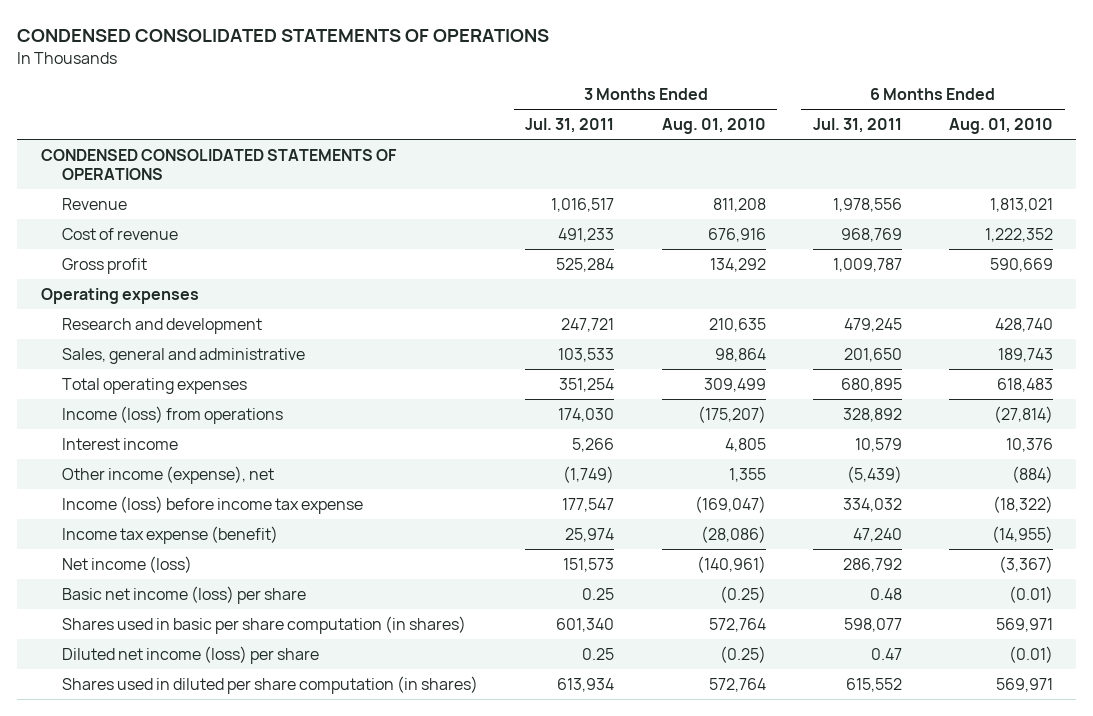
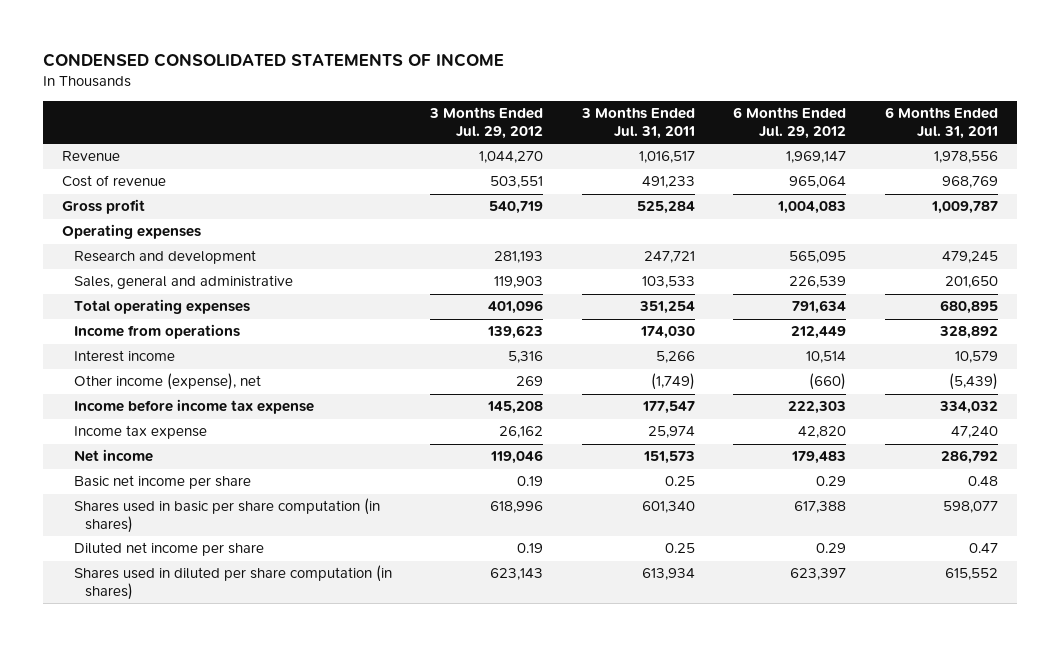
[16,28,549,42] CONDENSED CONSOLIDATED STATEMENTS OF OPERATIONS -> [42,53,504,68] CONDENSED CONSOLIDATED STATEMENTS OF INCOME
[661,118,766,135] Aug. 01, 2010 -> none
[948,118,1053,135] Aug. 01, 2010 -> none
none -> [429,107,544,140] 3 Months Ended Jul. 29, 2012
none -> [733,107,847,140] 6 Months Ended Jul. 29, 2012
[40,148,397,181] CONDENSED CONSOLIDATED STATEMENTS OF OPERATIONS -> none
[62,405,284,424] Income (loss) from operations -> [73,324,240,340] Income from operations
[62,495,364,514] Income (loss) before income tax expense -> [73,399,314,415] Income before income tax expense
[62,525,279,544] Income tax expense (benefit) -> [73,425,207,440] Income tax expense
[62,555,193,573] Net income (loss) -> [73,449,153,463] Net income
[62,585,307,604] Basic net income (loss) per share -> [73,475,251,490] Basic net income per share
[62,645,320,664] Diluted net income (loss) per share -> [73,542,264,557] Diluted net income per share

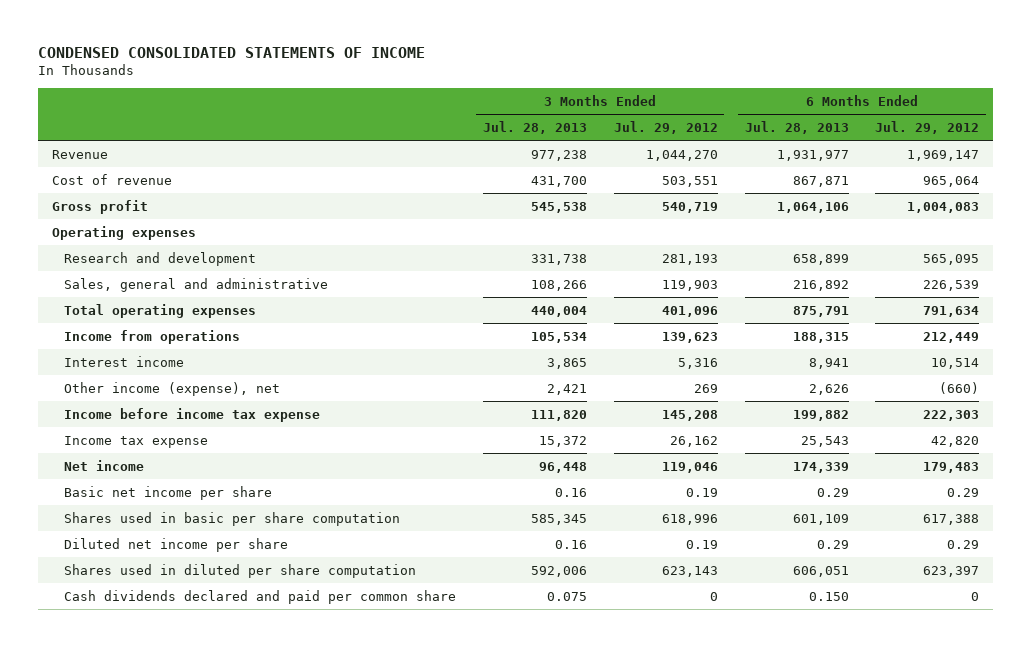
[580,107,695,140] 3 Months Ended Jul. 31, 2011 -> none
[884,107,998,140] 6 Months Ended Jul. 31, 2011 -> none
none -> [482,120,587,134] Jul. 28, 2013
none -> [744,120,849,134] Jul. 28, 2013
[73,498,380,534] Shares used in basic per share computation (in shares) -> [64,511,401,526] Shares used in basic per share computation
[73,565,392,601] Shares used in diluted per share computation (in shares) -> [64,563,417,578] Shares used in diluted per share computation
none -> [64,589,457,604] Cash dividends declared and paid per common share

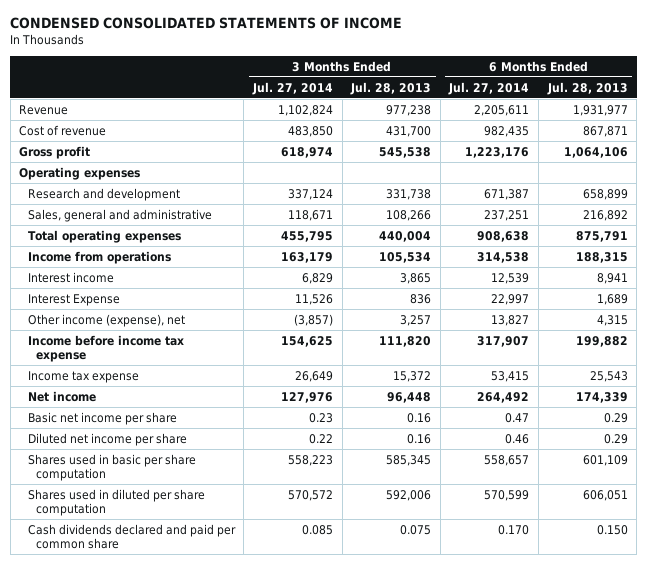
[613,120,718,134] Jul. 29, 2012 -> none
[875,120,980,134] Jul. 29, 2012 -> none
none -> [252,81,334,95] Jul. 27, 2014
none -> [448,81,530,95] Jul. 27, 2014
none -> [27,293,120,306] Interest Expense
[546,383,587,395] 2,421 -> [400,314,432,326] 3,257
[808,383,849,395] 2,626 -> [596,314,628,326] 4,315
[64,511,401,526] Shares used in basic per share computation -> [27,453,196,482] Shares used in basic per share computation

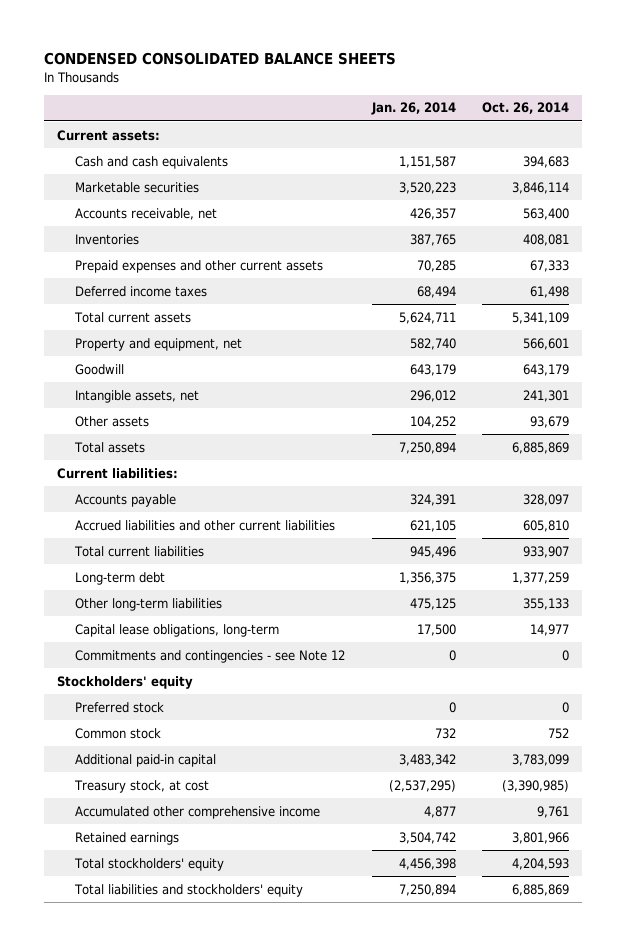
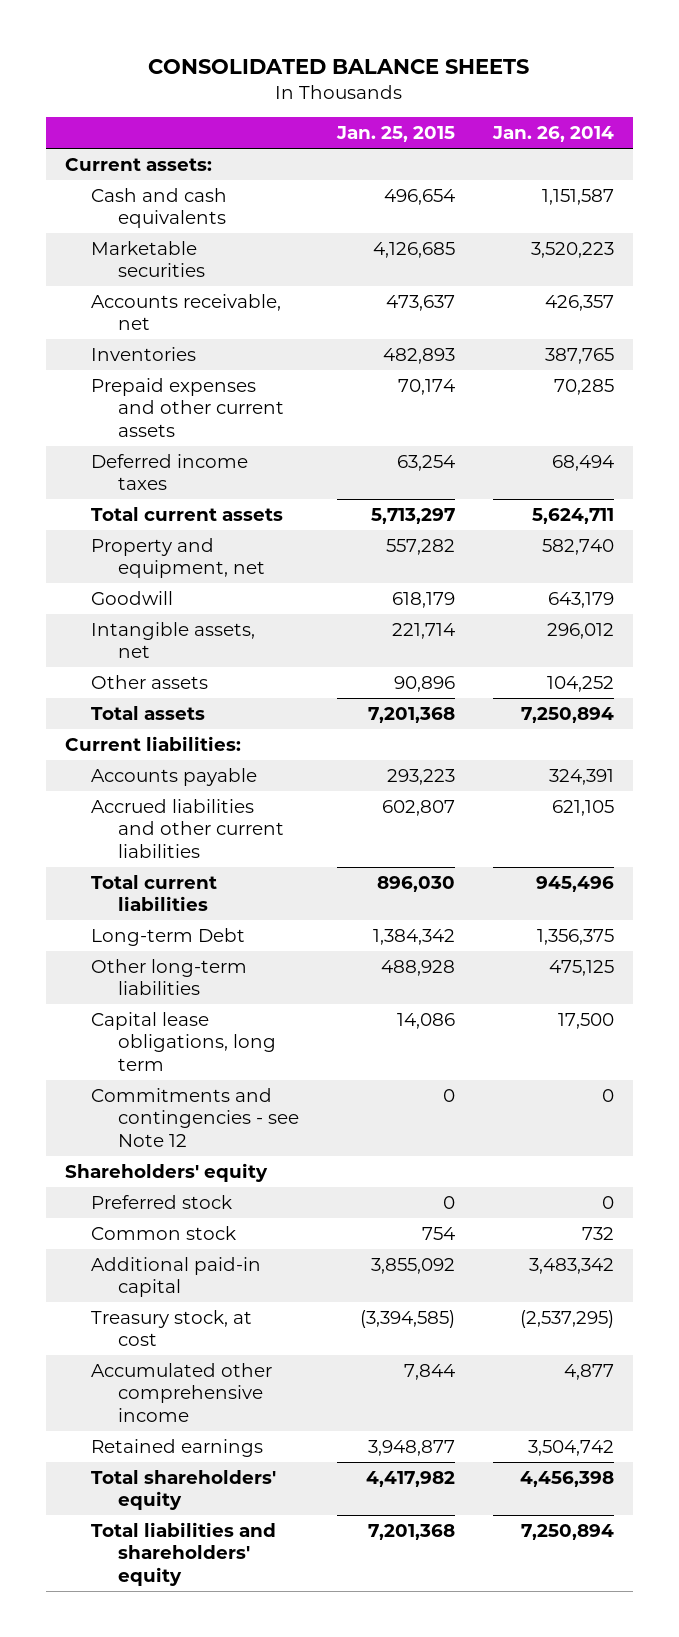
[44,52,397,66] CONDENSED CONSOLIDATED BALANCE SHEETS -> [148,59,530,75] CONSOLIDATED BALANCE SHEETS
[481,102,569,115] Oct. 26, 2014 -> none
none -> [336,126,456,143] Jan. 25, 2015
[75,571,166,585] Long-term debt -> [91,927,246,946] Long-term Debt
[75,623,280,637] Capital lease obligations, long-term -> [91,1011,277,1071] Capital lease obligations, long term
[57,675,194,689] Stockholders' equity -> [64,1162,268,1182] Shareholders' equity
[74,857,225,871] Total stockholders' equity -> [91,1469,277,1511] Total shareholders' equity
[74,883,304,897] Total liabilities and stockholders' equity -> [91,1521,277,1586] Total liabilities and shareholders' equity

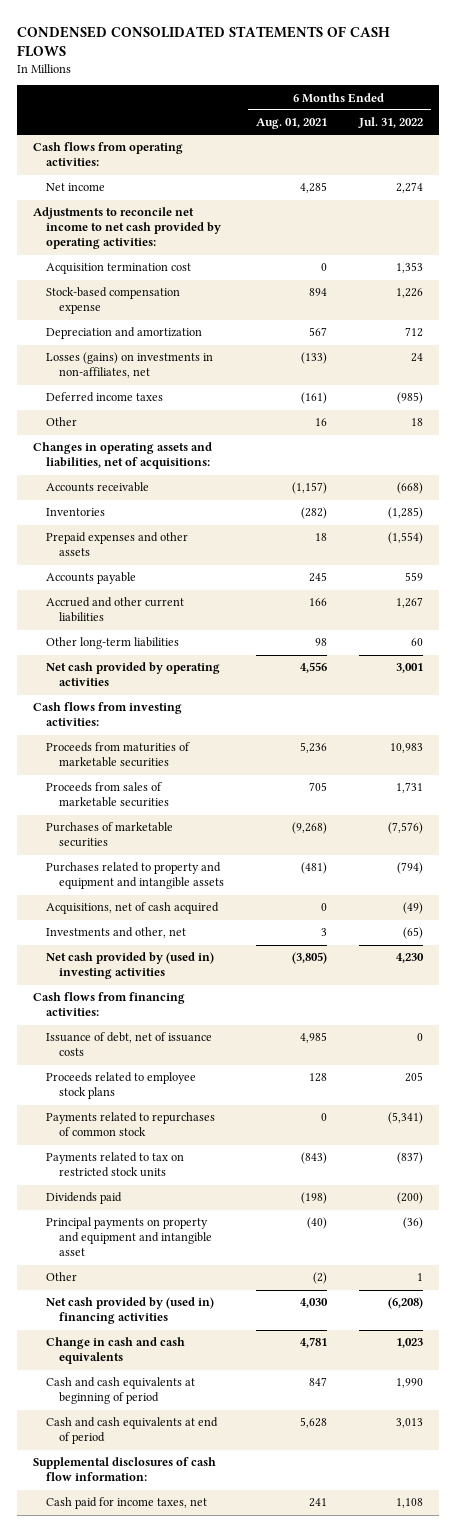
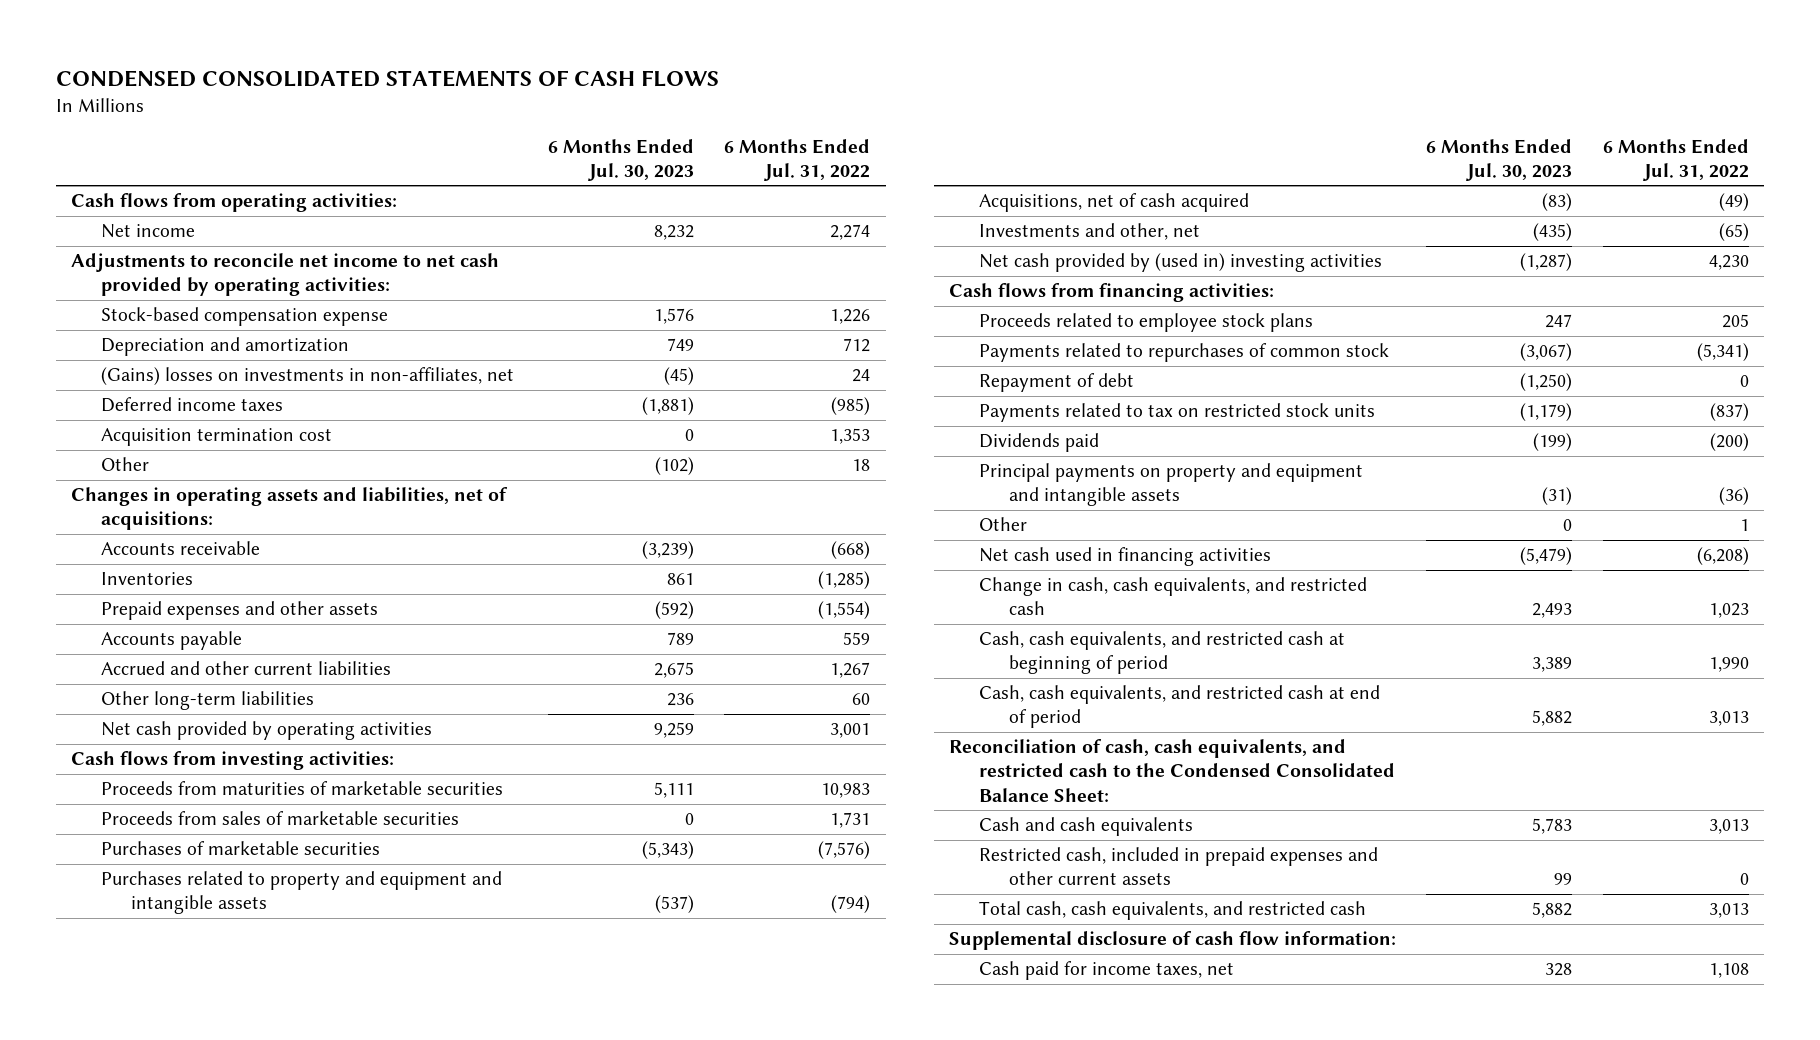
[255,118,327,130] Aug. 01, 2021 -> none
none -> [548,138,695,181] 6 Months Ended Jul. 30, 2023
[46,352,214,379] Losses (gains) on investments in non-affiliates, net -> [100,367,514,386] (Gains) losses on investments in non-affiliates, net
[46,263,192,275] Acquisition termination cost -> [100,428,332,447] Acquisition termination cost
[46,1032,213,1057] Issuance of debt, net of issuance costs -> none
none -> [979,373,1135,393] Repayment of debt
[46,1217,212,1257] Principal payments on property and equipment and intangible asset -> [979,463,1364,507] Principal payments on property and equipment and intangible assets
[46,1297,215,1325] Net cash provided by (used in) financing activities -> [979,547,1272,567] Net cash used in financing activities
[46,1337,186,1365] Change in cash and cash equivalents -> [979,577,1368,616] Change in cash, cash equivalents, and restricted cash
[46,1377,196,1405] Cash and cash equivalents at beginning of period -> [979,631,1346,675] Cash, cash equivalents, and restricted cash at beginning of period
[46,1417,219,1445] Cash and cash equivalents at end of period -> [979,685,1381,729] Cash, cash equivalents, and restricted cash at end of period
none -> [949,739,1396,802] Reconciliation of cash, cash equivalents, and restricted cash to the Condensed Consolidated Balance Sheet:
none -> [979,817,1194,837] Cash and cash equivalents
none -> [979,847,1379,886] Restricted cash, included in prepaid expenses and other current assets
none -> [979,901,1367,921] Total cash, cash equivalents, and restricted cash
[33,1457,217,1482] Supplemental disclosures of cash flow information: -> [949,931,1397,951] Supplemental disclosure of cash flow information:

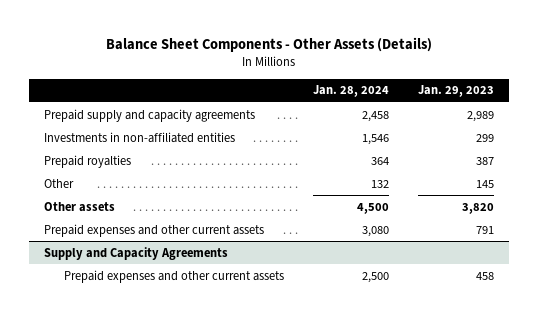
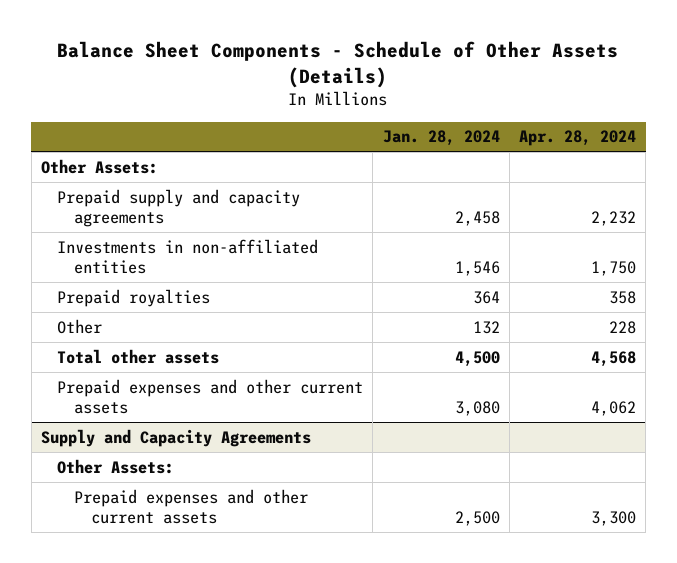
[106,36,433,52] Balance Sheet Components - Other Assets (Details) -> [57,40,619,88] Balance Sheet Components - Schedule of Other Assets (Details)
[418,85,495,98] Jan. 29, 2023 -> none
none -> [519,130,637,147] Apr. 28, 2024
none -> [40,158,158,174] Other Assets:
[43,201,115,212] Other assets -> [57,348,220,364] Total other assets
none -> [57,458,175,474] Other Assets:

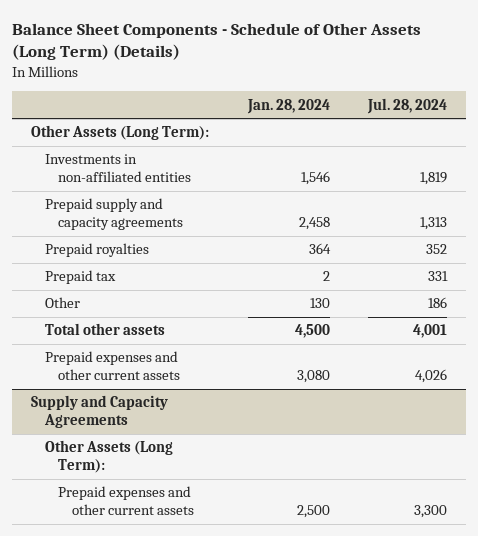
[57,40,619,88] Balance Sheet Components - Schedule of Other Assets (Details) -> [11,22,421,61] Balance Sheet Components - Schedule of Other Assets (Long Term) (Details)
[519,130,637,147] Apr. 28, 2024 -> none
none -> [367,97,448,114] Jul. 28, 2024
[40,158,158,174] Other Assets: -> [31,125,210,141] Other Assets (Long Term):
[57,188,301,227] Prepaid supply and capacity agreements -> [44,198,184,231] Prepaid supply and capacity agreements
none -> [44,270,116,285] Prepaid tax
[472,320,500,334] 132 -> [309,298,330,309] 130
[57,458,175,474] Other Assets: -> [44,440,173,474] Other Assets (Long Term):

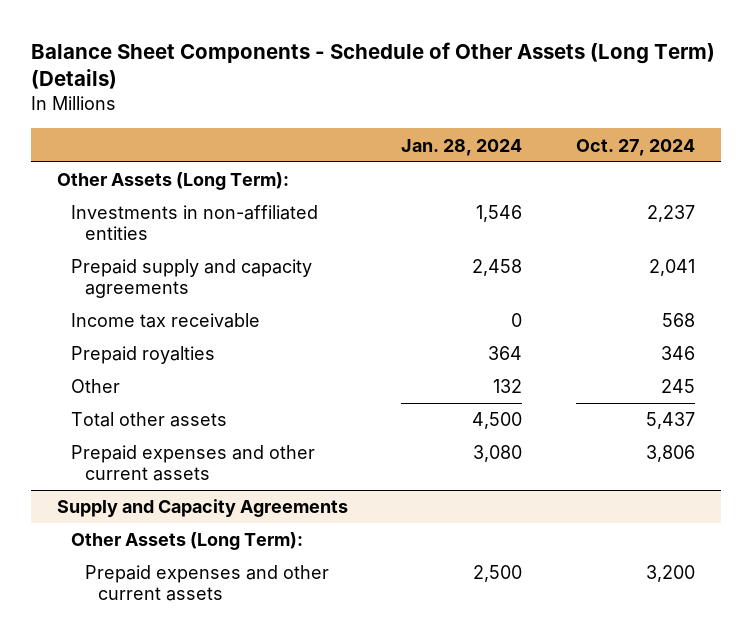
[367,97,448,114] Jul. 28, 2024 -> none
none -> [575,138,695,156] Oct. 27, 2024
none -> [70,313,260,329] Income tax receivable
[44,270,116,285] Prepaid tax -> none
[309,298,330,309] 130 -> [493,379,523,394] 132

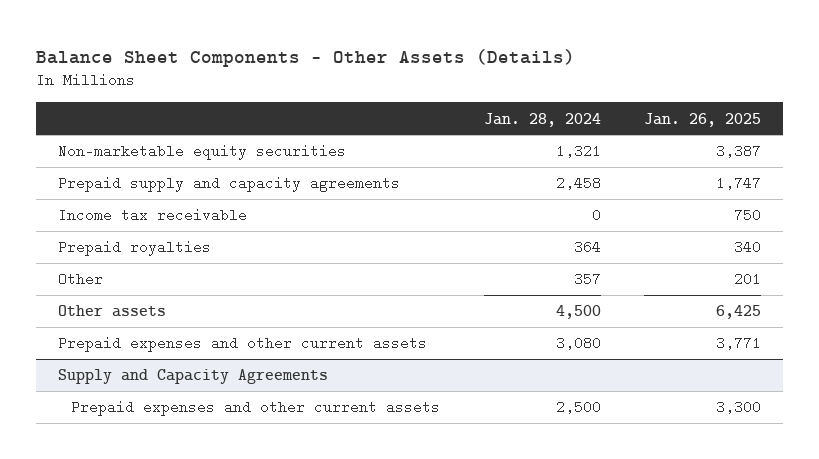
[30,41,715,90] Balance Sheet Components - Schedule of Other Assets (Long Term) (Details) -> [36,48,576,67] Balance Sheet Components - Other Assets (Details)
[575,138,695,156] Oct. 27, 2024 -> none
none -> [644,112,762,127] Jan. 26, 2025
[57,172,290,191] Other Assets (Long Term): -> none
[70,205,318,240] Investments in non-affiliated entities -> none
none -> [57,144,346,161] Non-marketable equity securities
[493,379,523,394] 132 -> [573,272,601,287] 357
[70,412,227,428] Total other assets -> [57,305,166,318] Other assets
[70,532,303,551] Other Assets (Long Term): -> none

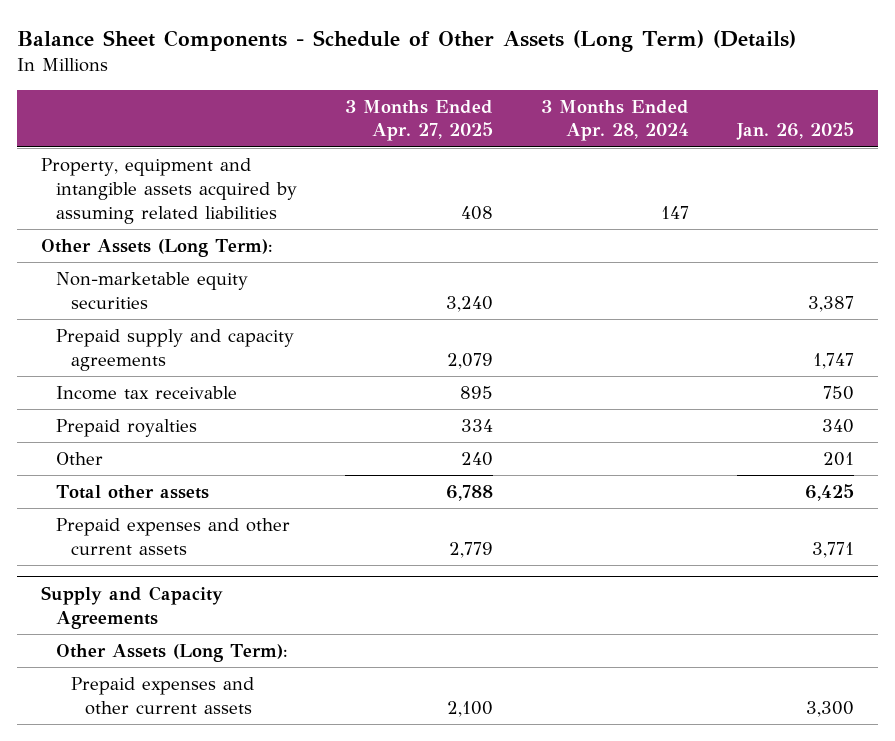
[36,48,576,67] Balance Sheet Components - Other Assets (Details) -> [17,30,797,53] Balance Sheet Components - Schedule of Other Assets (Long Term) (Details)
[483,112,601,127] Jan. 28, 2024 -> none
none -> [344,99,493,142] 3 Months Ended Apr. 27, 2025
none -> [540,99,689,142] 3 Months Ended Apr. 28, 2024
none -> [41,157,297,224] Property, equipment and intangible assets acquired by assuming related liabilities
none -> [41,238,274,257] Other Assets (Long Term):
[57,305,166,318] Other assets -> [55,484,209,499] Total other assets
none -> [55,643,288,662] Other Assets (Long Term):

